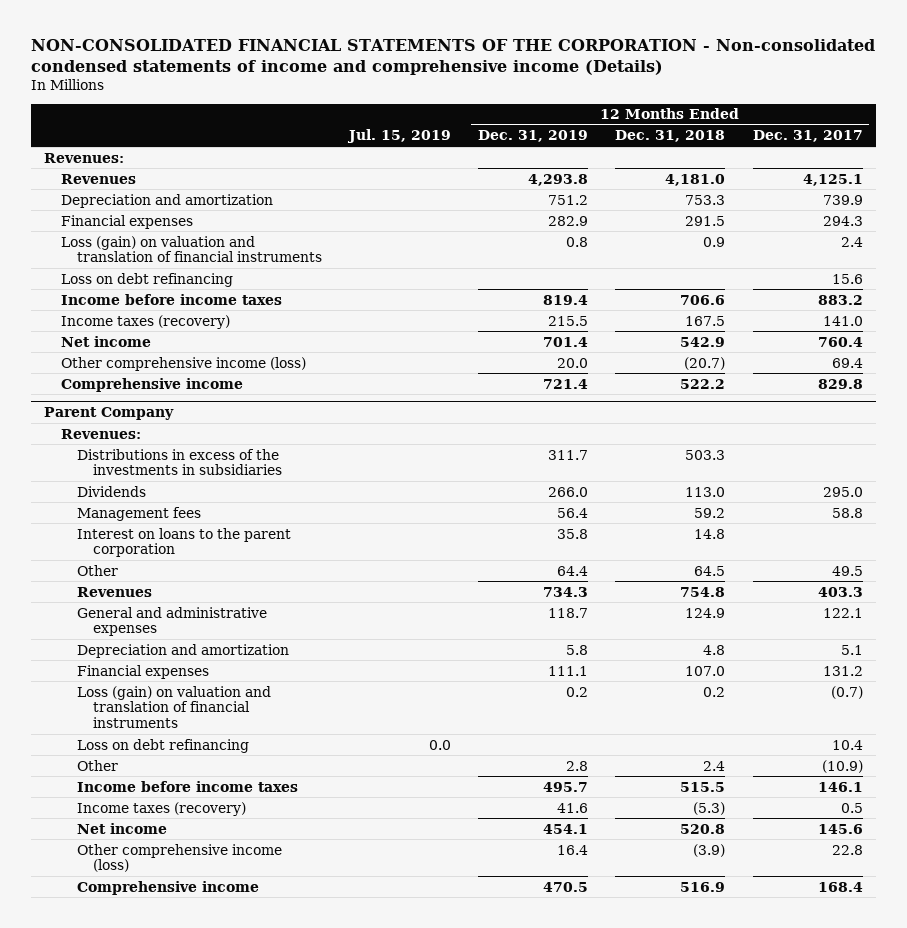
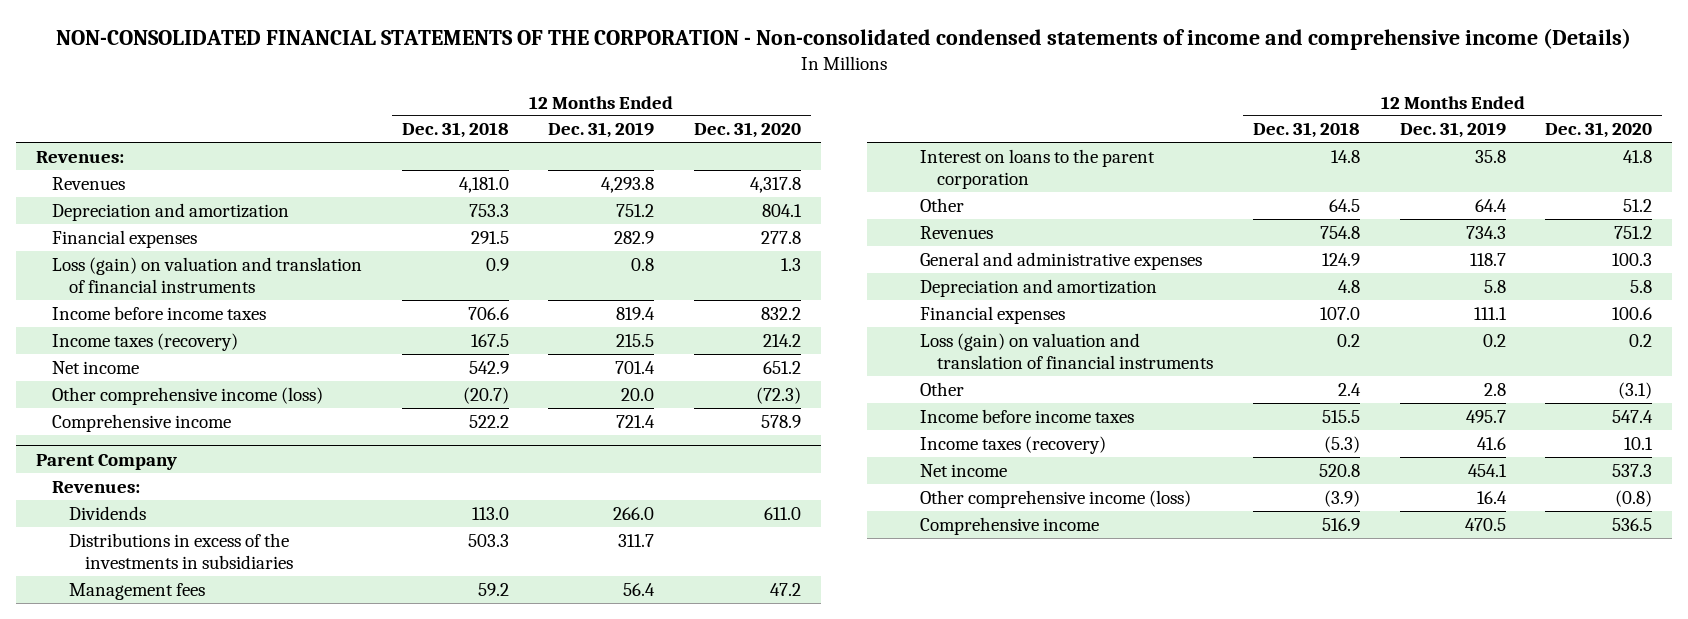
[347,129,452,144] Jul. 15, 2019 -> none
[752,130,863,143] Dec. 31, 2017 -> none
none -> [693,122,801,139] Dec. 31, 2020
[60,272,233,287] Loss on debt refinancing -> none
[76,448,283,476] Distributions in excess of the investments in subsidiaries -> [68,532,294,569] Distributions in excess of the investments in subsidiaries
[76,738,249,753] Loss on debt refinancing -> none

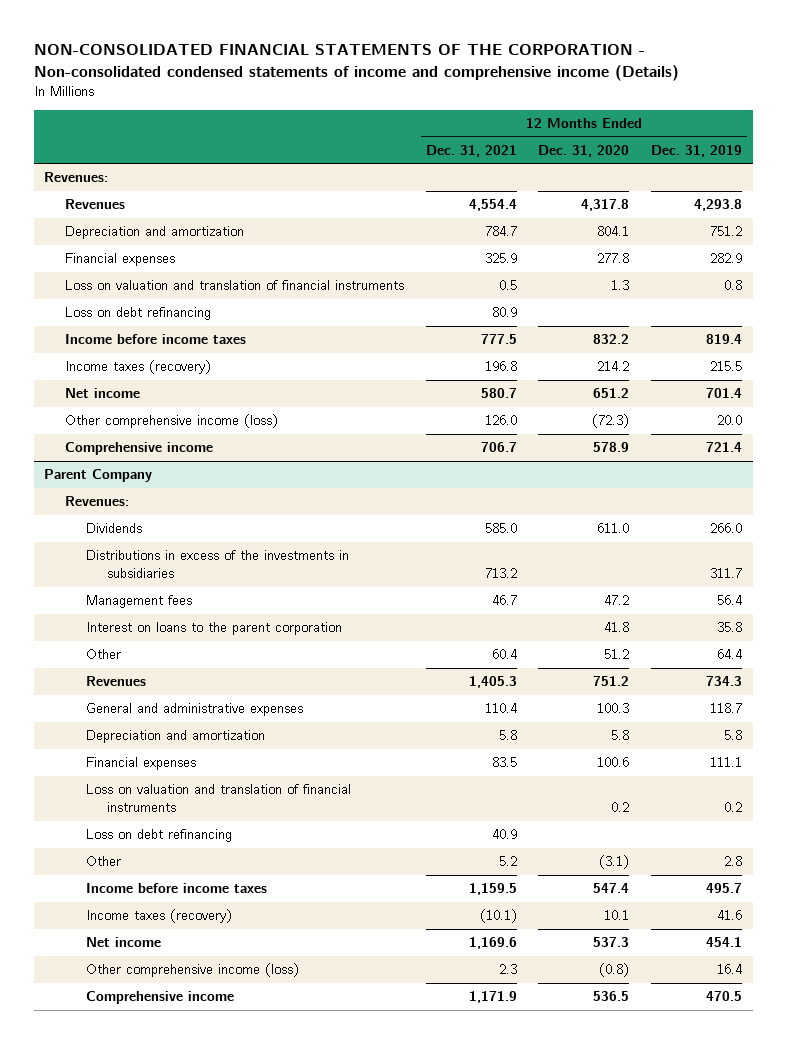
[401,122,509,139] Dec. 31, 2018 -> none
none -> [425,144,517,157] Dec. 31, 2021
[52,256,363,293] Loss (gain) on valuation and translation of financial instruments -> [65,280,405,291] Loss on valuation and translation of financial instruments
none -> [65,307,212,321] Loss on debt refinancing
[920,332,1213,369] Loss (gain) on valuation and translation of financial instruments -> [86,784,352,813] Loss on valuation and translation of financial instruments
none -> [86,829,233,843] Loss on debt refinancing

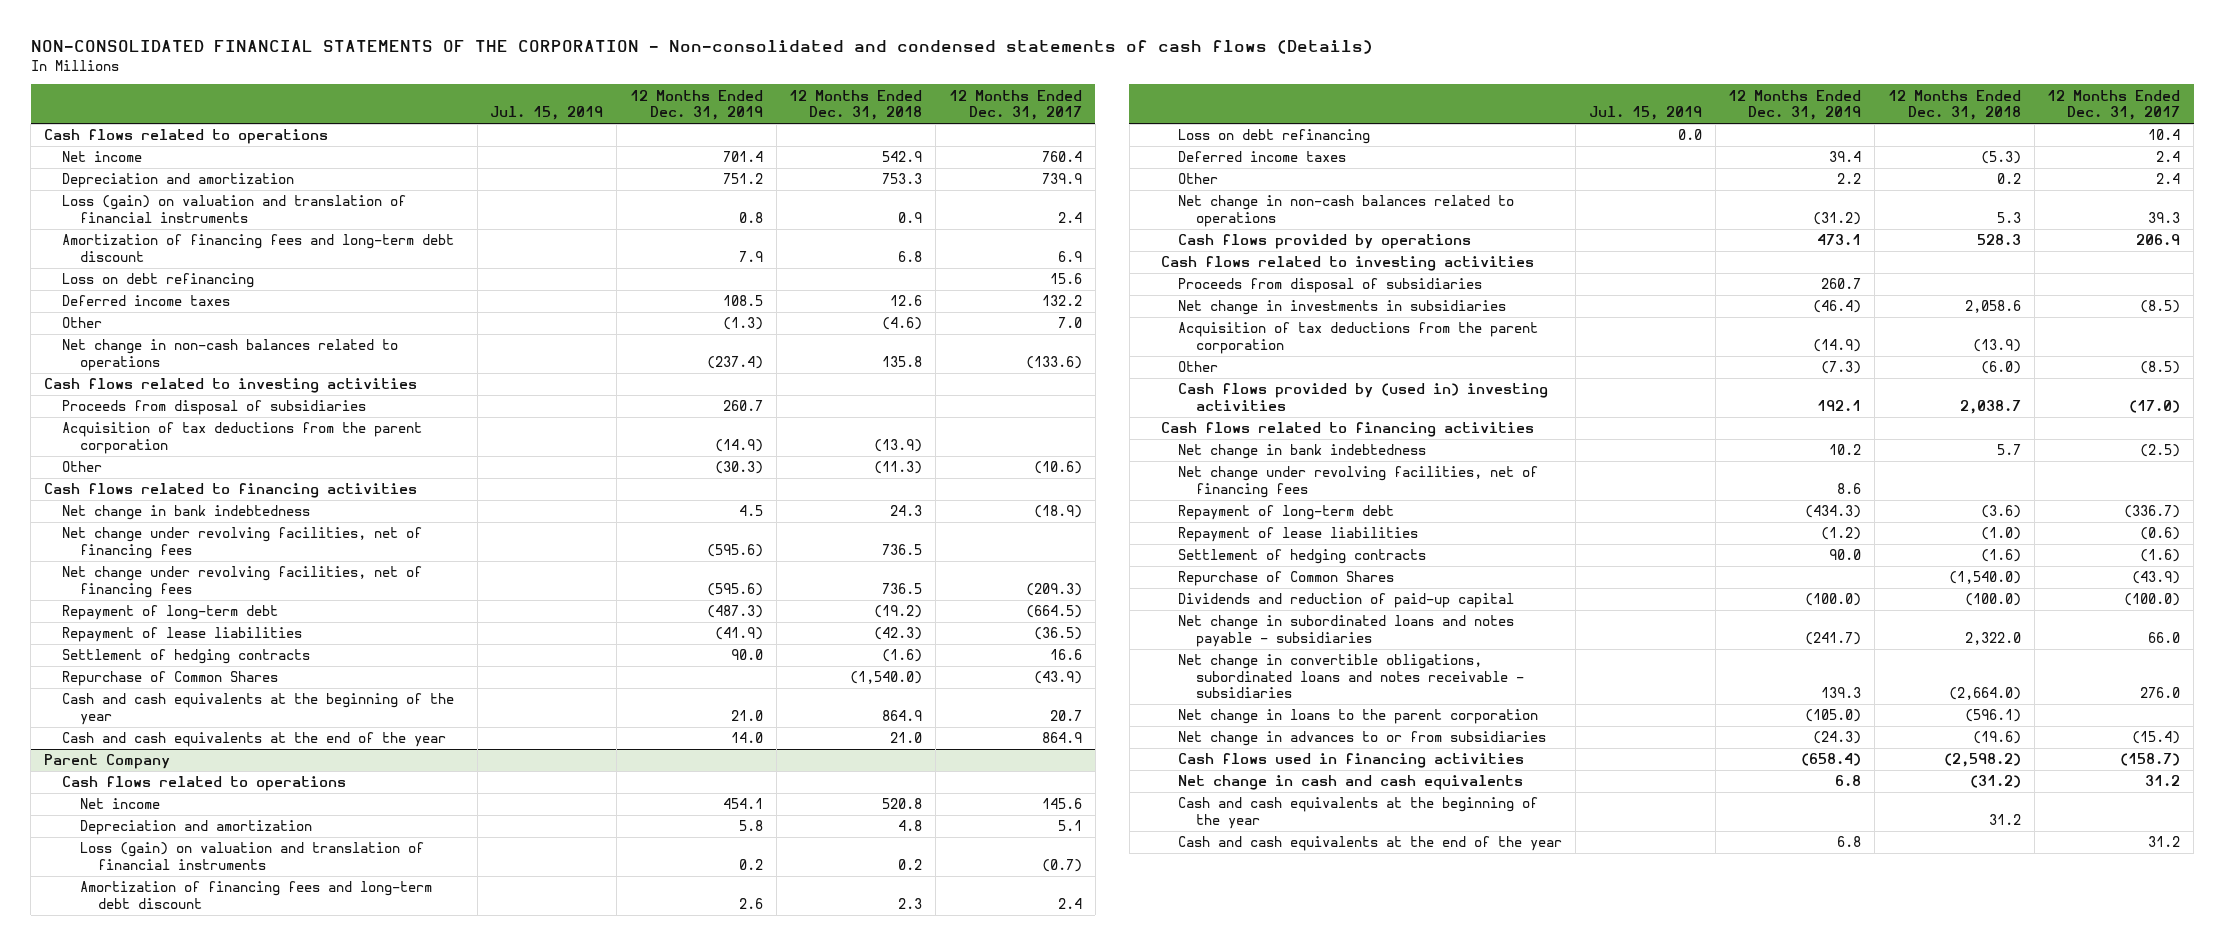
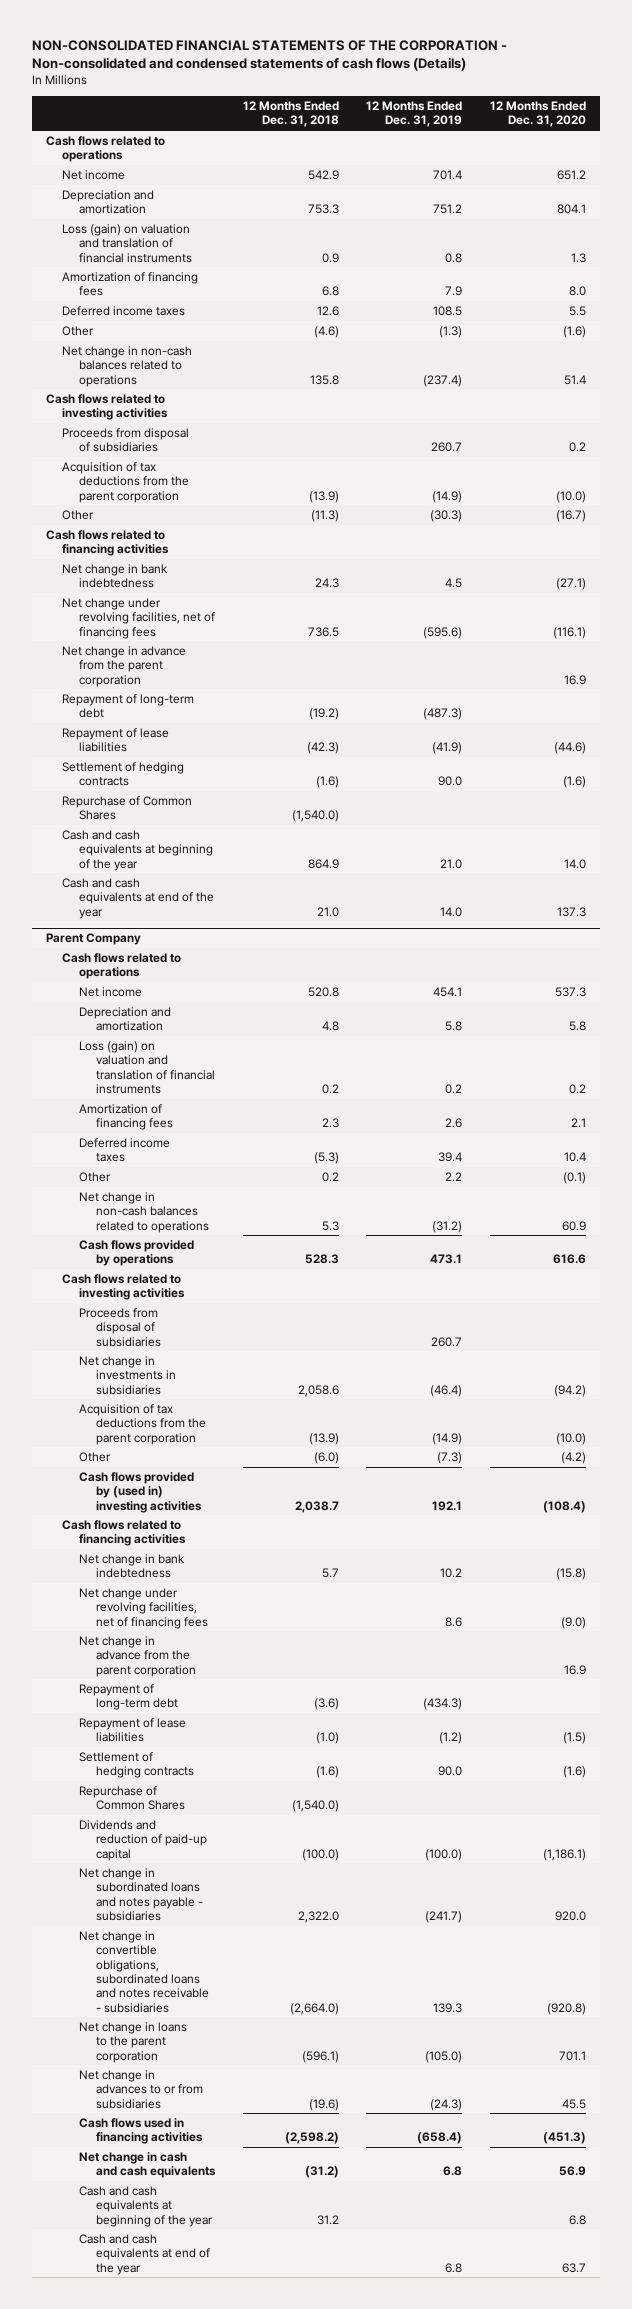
[490,106,604,121] Jul. 15, 2019 -> none
[948,89,1082,121] 12 Months Ended Dec. 31, 2017 -> none
none -> [489,101,586,128] 12 Months Ended Dec. 31, 2020
[62,273,255,289] Loss on debt refinancing -> none
[62,234,455,262] Amortization of financing fees and long-term debt discount -> [62,272,199,297] Amortization of financing fees
[62,566,423,598] Net change under revolving facilities, net of financing fees -> none
none -> [62,646,187,687] Net change in advance from the parent corporation
[62,693,455,725] Cash and cash equivalents at the beginning of the year -> [62,830,213,871] Cash and cash equivalents at beginning of the year
[62,732,447,748] Cash and cash equivalents at the end of the year -> [62,878,214,919] Cash and cash equivalents at end of the year
[1178,129,1371,145] Loss on debt refinancing -> none
[79,881,432,909] Amortization of financing fees and long-term debt discount -> [78,1104,173,1131] Amortization of financing fees
none -> [78,1636,196,1677] Net change in advance from the parent corporation
[1178,797,1539,829] Cash and cash equivalents at the beginning of the year -> [78,2186,213,2227] Cash and cash equivalents at beginning of the year
[1178,836,1563,852] Cash and cash equivalents at the end of the year -> [78,2234,210,2275] Cash and cash equivalents at end of the year

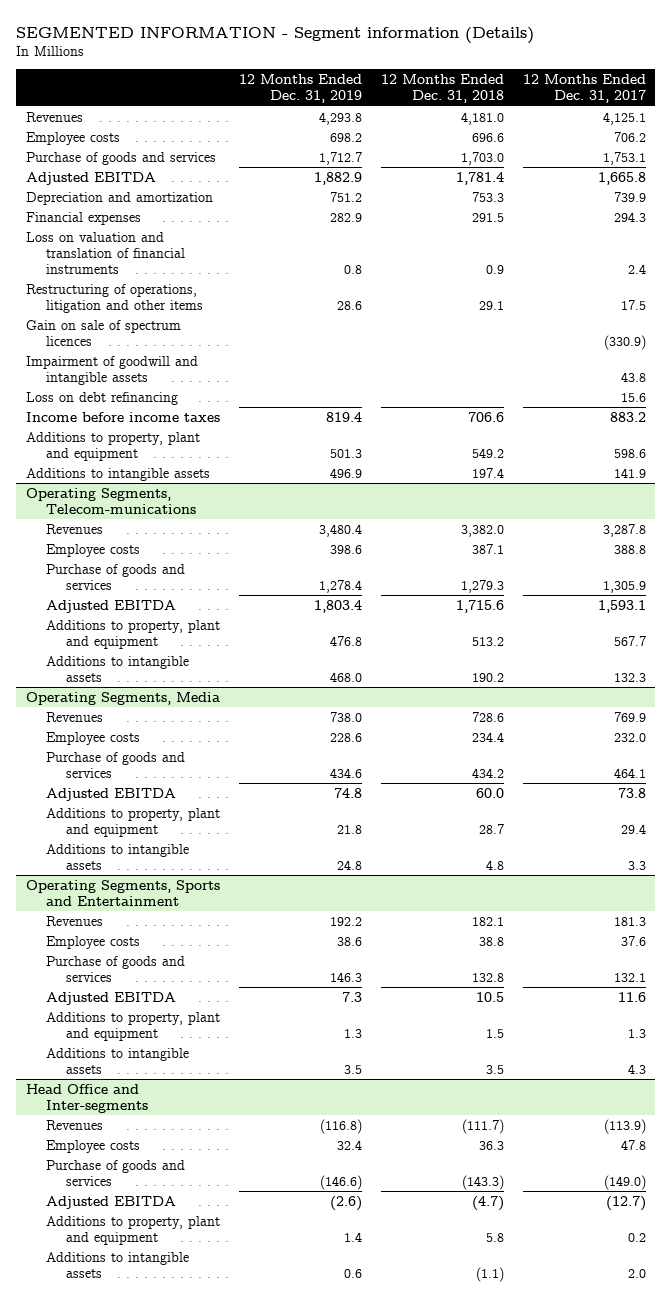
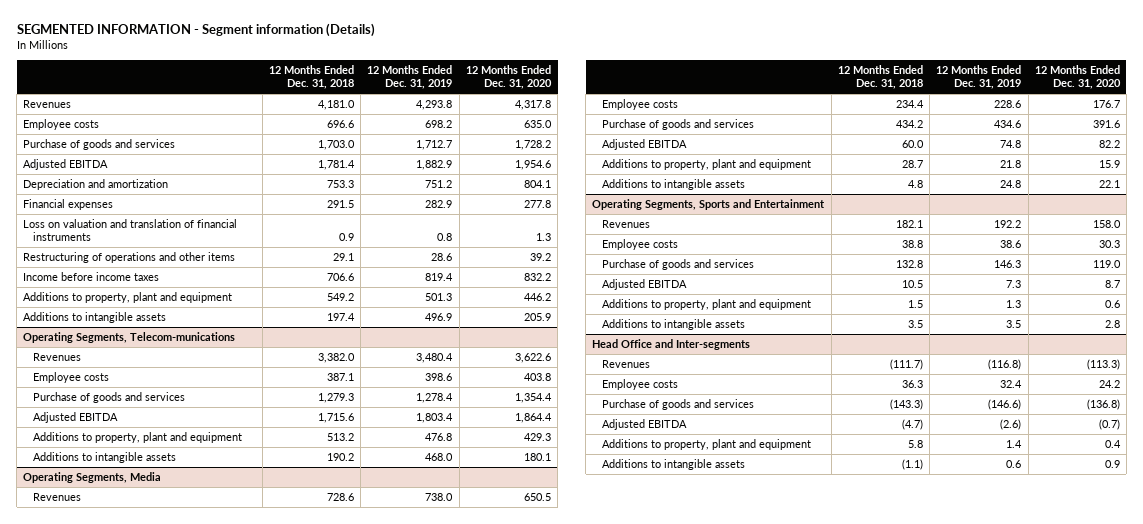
[522,74,646,104] 12 Months Ended Dec. 31, 2017 -> none
none -> [465,65,552,90] 12 Months Ended Dec. 31, 2020
[25,319,181,346] Gain on sale of spectrum licences -> none
[25,355,198,385] Impairment of goodwill and intangible assets -> none
[25,391,178,405] Loss on debt refinancing -> none
[25,283,203,313] Restructuring of operations, litigation and other items -> [23,252,236,264] Restructuring of operations and other items

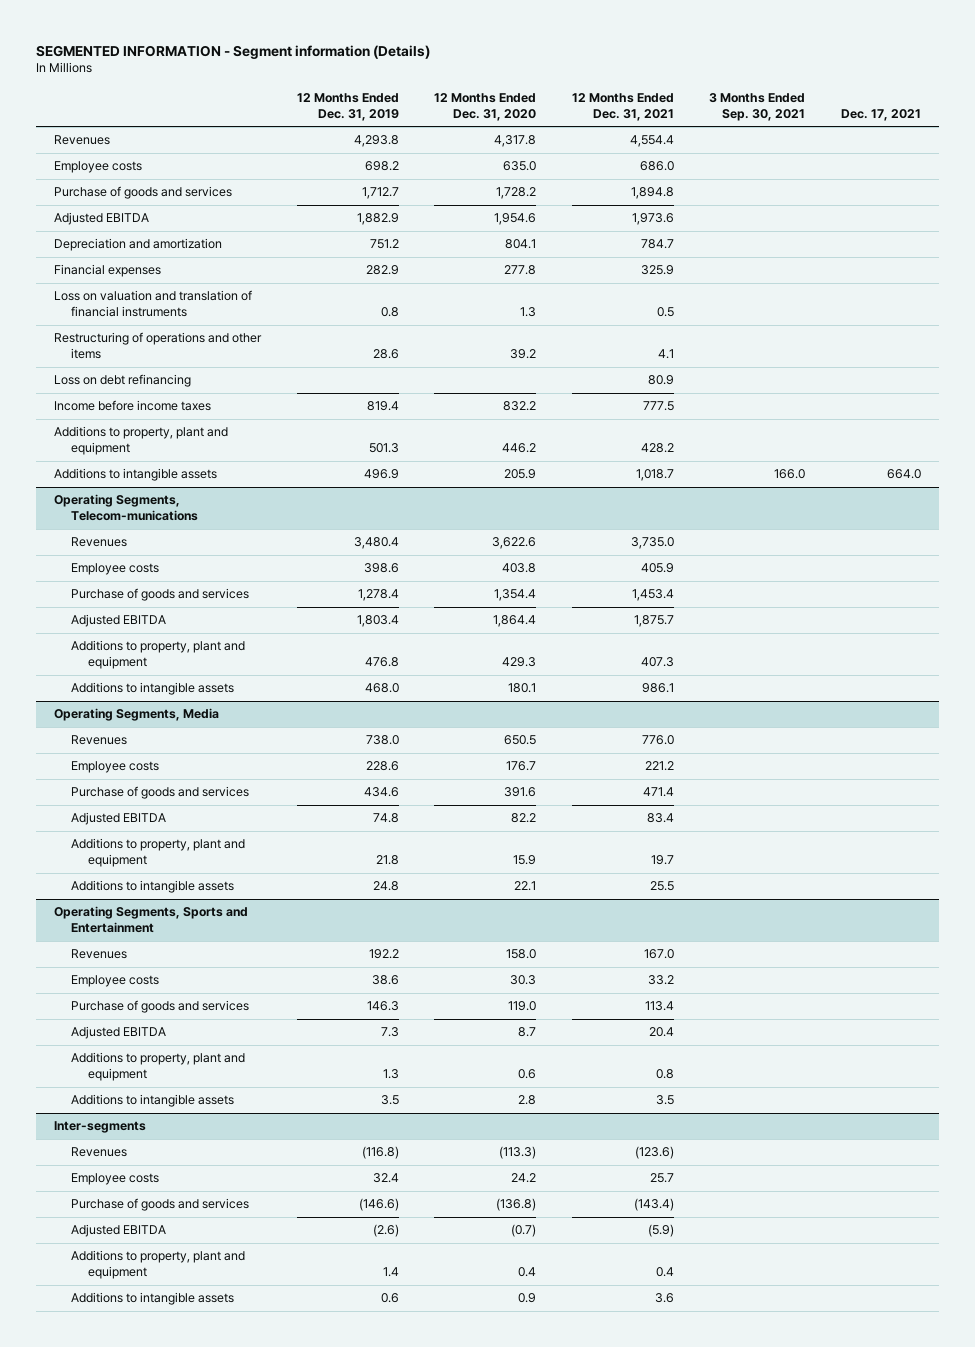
[268,65,354,90] 12 Months Ended Dec. 31, 2018 -> none
none -> [571,92,674,121] 12 Months Ended Dec. 31, 2021
none -> [709,92,806,121] 3 Months Ended Sep. 30, 2021
none -> [841,108,922,121] Dec. 17, 2021
none -> [54,374,192,388] Loss on debt refinancing
[592,339,751,351] Head Office and Inter-segments -> [54,1121,147,1134] Inter-segments

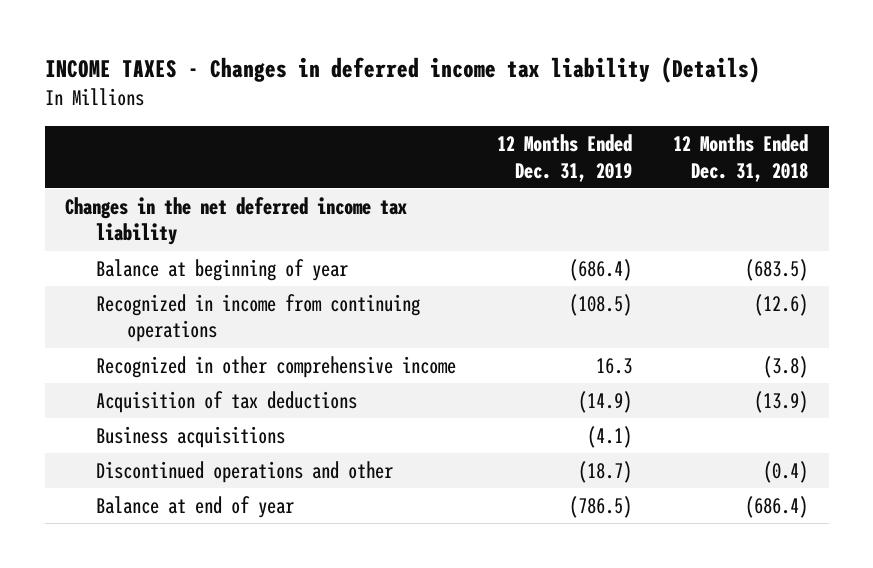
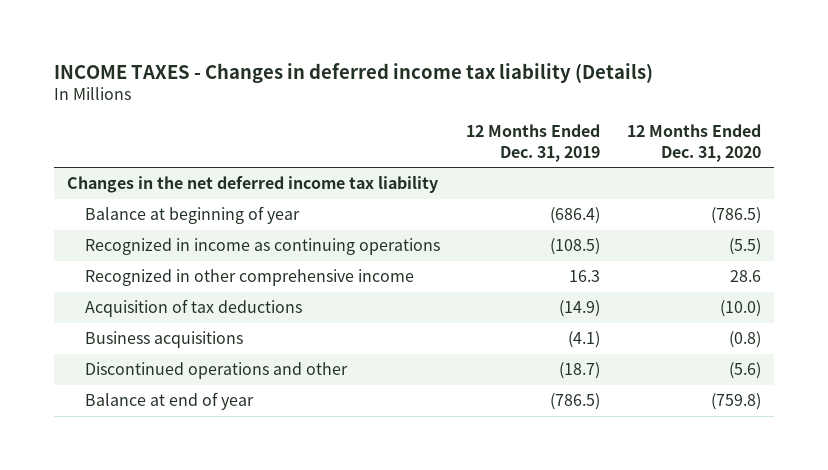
[673,134,809,182] 12 Months Ended Dec. 31, 2018 -> none
none -> [626,124,761,162] 12 Months Ended Dec. 31, 2020
[96,294,421,343] Recognized in income from continuing operations -> [84,238,440,256] Recognized in income as continuing operations

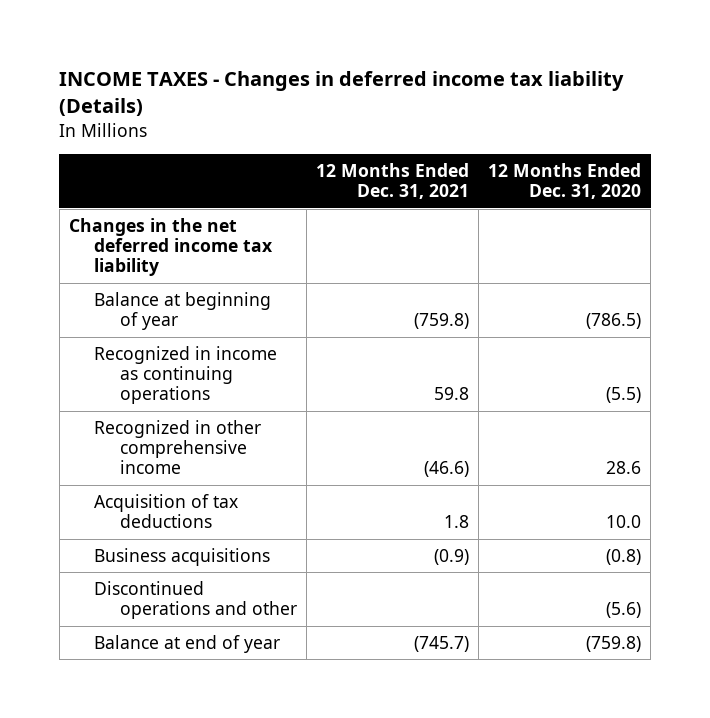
[466,124,601,162] 12 Months Ended Dec. 31, 2019 -> none
none -> [315,163,469,200] 12 Months Ended Dec. 31, 2021
[719,300,761,318] (10.0) -> [606,515,642,529] 10.0

